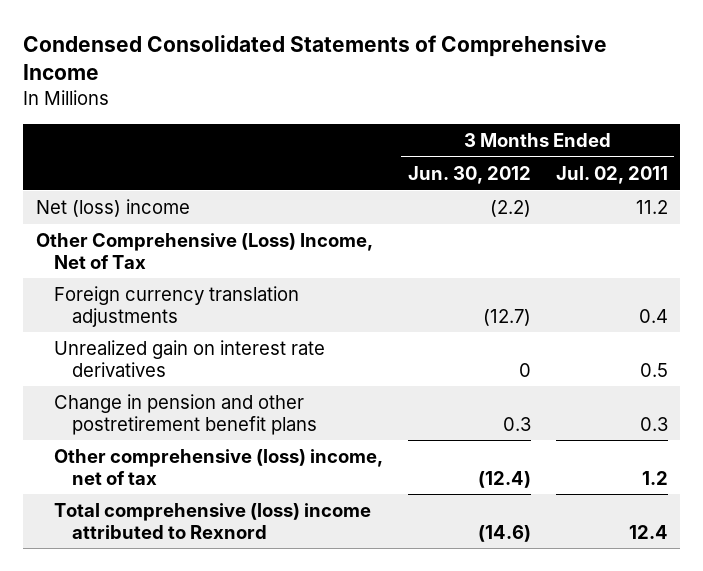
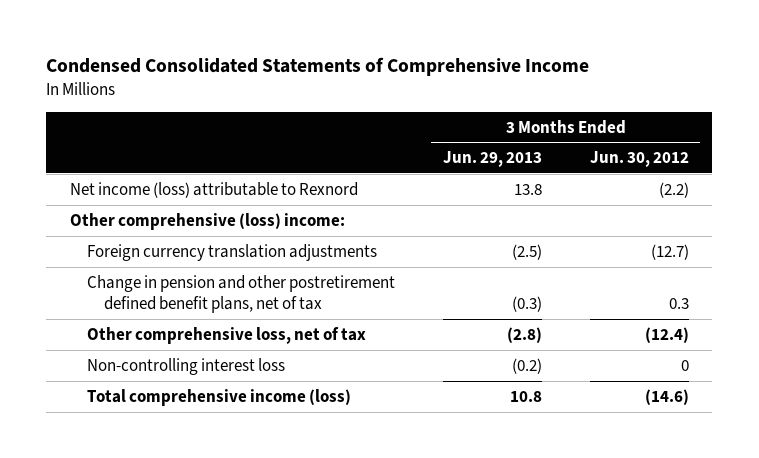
[555,165,668,184] Jul. 02, 2011 -> none
none -> [442,151,542,168] Jun. 29, 2013
[35,199,190,218] Net (loss) income -> [70,181,359,198] Net income (loss) attributable to Rexnord
[35,233,373,269] Other Comprehensive (Loss) Income, Net of Tax -> [70,212,346,230] Other comprehensive (loss) income:
[53,340,325,377] Unrealized gain on interest rate derivatives -> none
[53,394,317,435] Change in pension and other postretirement benefit plans -> [86,274,395,313] Change in pension and other postretirement defined benefit plans, net of tax
[53,449,383,485] Other comprehensive (loss) income, net of tax -> [86,326,366,344] Other comprehensive loss, net of tax
none -> [86,357,285,375] Non-controlling interest loss
[53,503,371,539] Total comprehensive (loss) income attributed to Rexnord -> [86,388,351,406] Total comprehensive income (loss)

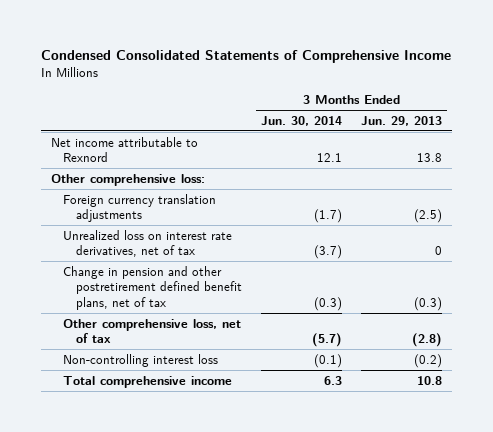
[589,151,689,168] Jun. 30, 2012 -> none
none -> [261,115,343,126] Jun. 30, 2014
[70,181,359,198] Net income (loss) attributable to Rexnord -> [50,136,198,163] Net income attributable to Rexnord
[70,212,346,230] Other comprehensive (loss) income: -> [50,173,205,186] Other comprehensive loss:
none -> [63,229,233,258] Unrealized loss on interest rate derivatives, net of tax
[86,388,351,406] Total comprehensive income (loss) -> [63,375,233,388] Total comprehensive income

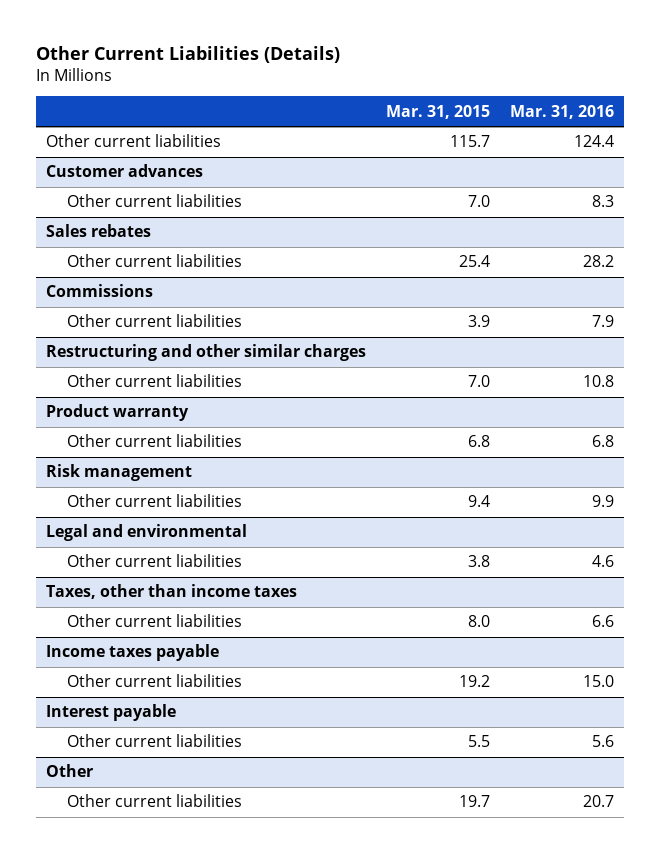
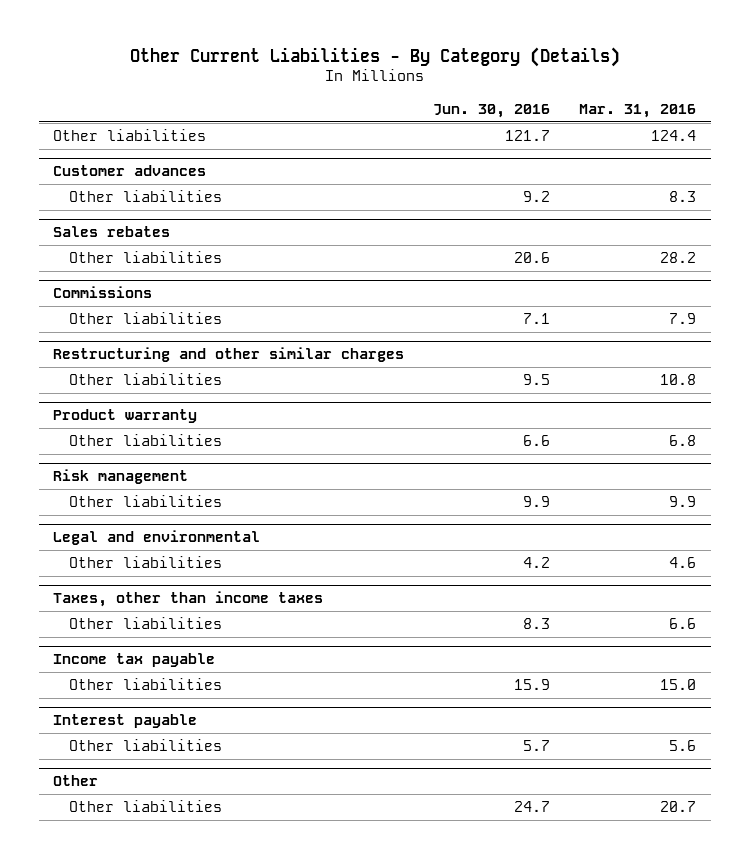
[35,45,340,63] Other Current Liabilities (Details) -> [129,46,620,67] Other Current Liabilities - By Category (Details)
[385,104,490,119] Mar. 31, 2015 -> none
none -> [433,103,551,118] Jun. 30, 2016
[45,134,221,148] Other current liabilities -> [53,129,207,142] Other liabilities
[67,194,243,208] Other current liabilities -> [68,190,222,203] Other liabilities
[67,254,243,268] Other current liabilities -> [68,251,222,264] Other liabilities
[67,314,243,328] Other current liabilities -> [68,312,222,325] Other liabilities
[67,374,243,388] Other current liabilities -> [68,373,222,386] Other liabilities
[67,434,243,448] Other current liabilities -> [68,434,222,447] Other liabilities
[67,494,243,508] Other current liabilities -> [68,495,222,508] Other liabilities
[67,554,243,568] Other current liabilities -> [68,556,222,569] Other liabilities
[67,614,243,628] Other current liabilities -> [68,617,222,630] Other liabilities
[45,644,219,662] Income taxes payable -> [53,653,216,668] Income tax payable
[67,674,243,688] Other current liabilities -> [68,678,222,691] Other liabilities
[67,734,243,748] Other current liabilities -> [68,739,222,752] Other liabilities
[67,794,243,808] Other current liabilities -> [68,800,222,813] Other liabilities

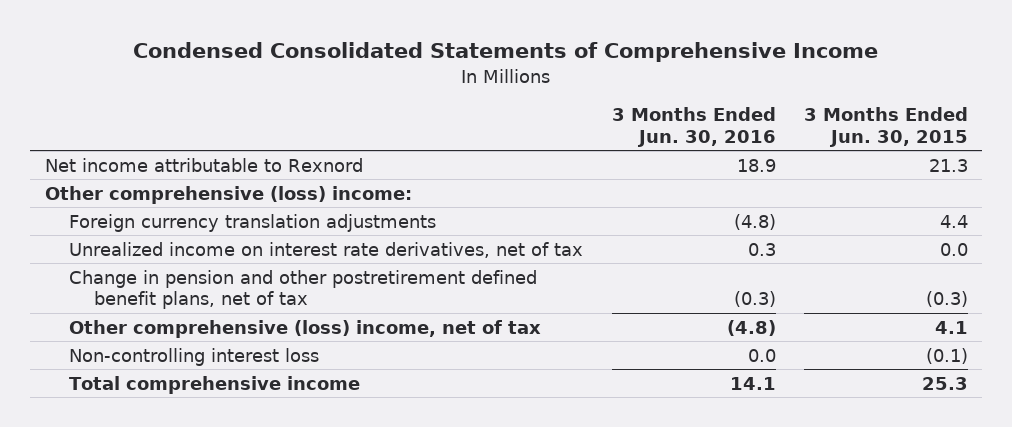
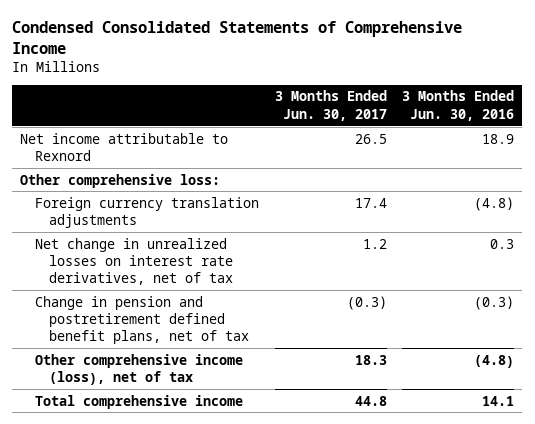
[803,107,968,147] 3 Months Ended Jun. 30, 2015 -> none
none -> [274,90,387,121] 3 Months Ended Jun. 30, 2017
[44,185,412,204] Other comprehensive (loss) income: -> [20,173,221,188] Other comprehensive loss:
[69,347,320,366] Non-controlling interest loss -> none
[69,241,584,258] Unrealized income on interest rate derivatives, net of tax -> [34,237,234,285] Net change in unrealized losses on interest rate derivatives, net of tax
[69,269,538,309] Change in pension and other postretirement defined benefit plans, net of tax -> [34,295,250,344] Change in pension and postretirement defined benefit plans, net of tax
[69,319,542,338] Other comprehensive (loss) income, net of tax -> [34,353,243,385] Other comprehensive income (loss), net of tax

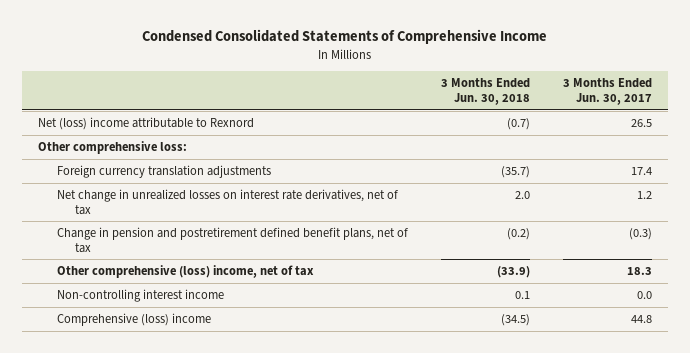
[402,90,515,121] 3 Months Ended Jun. 30, 2016 -> none
none -> [440,78,530,106] 3 Months Ended Jun. 30, 2018
[20,132,229,161] Net income attributable to Rexnord -> [38,117,255,131] Net (loss) income attributable to Rexnord
[34,353,243,385] Other comprehensive income (loss), net of tax -> [56,265,314,279] Other comprehensive (loss) income, net of tax
none -> [56,289,224,303] Non-controlling interest income
[34,394,243,409] Total comprehensive income -> [56,313,211,327] Comprehensive (loss) income

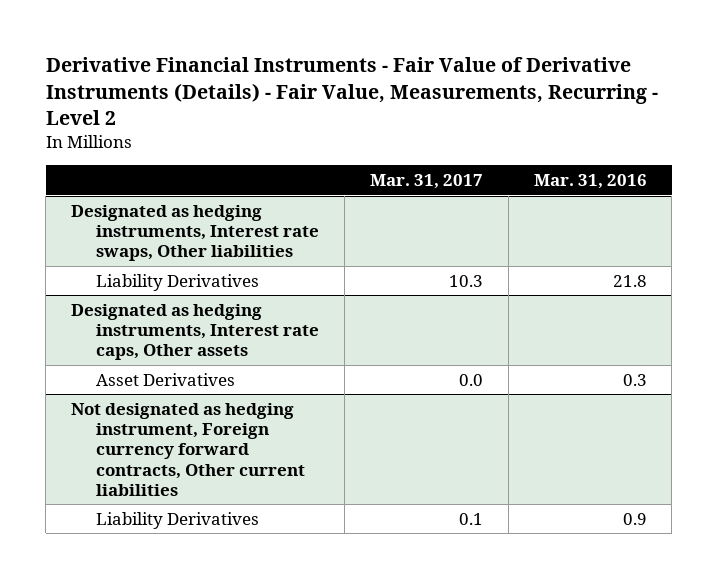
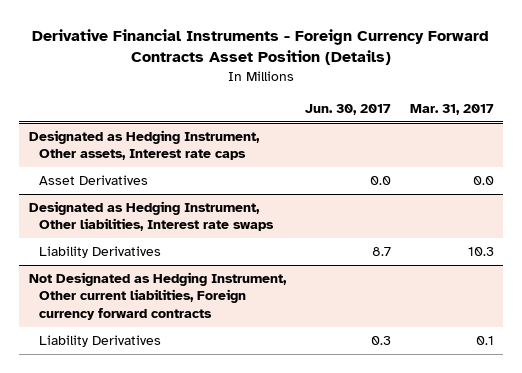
[45,57,658,126] Derivative Financial Instruments - Fair Value of Derivative Instruments (Details) - Fair Value, Measurements, Recurring - Level 2 -> [32,28,490,66] Derivative Financial Instruments - Foreign Currency Forward Contracts Asset Position (Details)
[533,174,647,190] Mar. 31, 2016 -> none
none -> [304,103,391,115] Jun. 30, 2017
[71,204,320,262] Designated as hedging instruments, Interest rate swaps, Other liabilities -> none
[96,273,260,291] Liability Derivatives -> none
[71,303,320,361] Designated as hedging instruments, Interest rate caps, Other assets -> [28,130,260,161] Designated as Hedging Instrument, Other assets, Interest rate caps
none -> [28,201,275,232] Designated as Hedging Instrument, Other liabilities, Interest rate swaps
none -> [39,246,162,259] Liability Derivatives
[71,402,306,496] Not designated as hedging instrument, Foreign currency forward contracts, Other current liabilities -> [28,272,287,320] Not Designated as Hedging Instrument, Other current liabilities, Foreign currency forward contracts

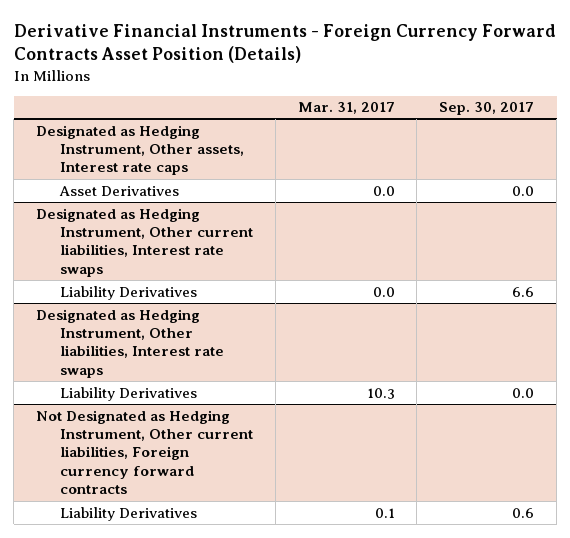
[304,103,391,115] Jun. 30, 2017 -> none
none -> [439,102,535,116] Sep. 30, 2017
none -> [36,207,253,277] Designated as Hedging Instrument, Other current liabilities, Interest rate swaps
none -> [59,285,197,300] Liability Derivatives

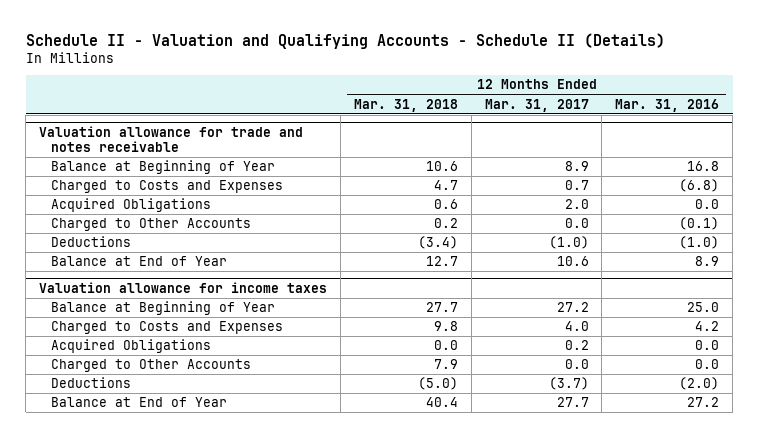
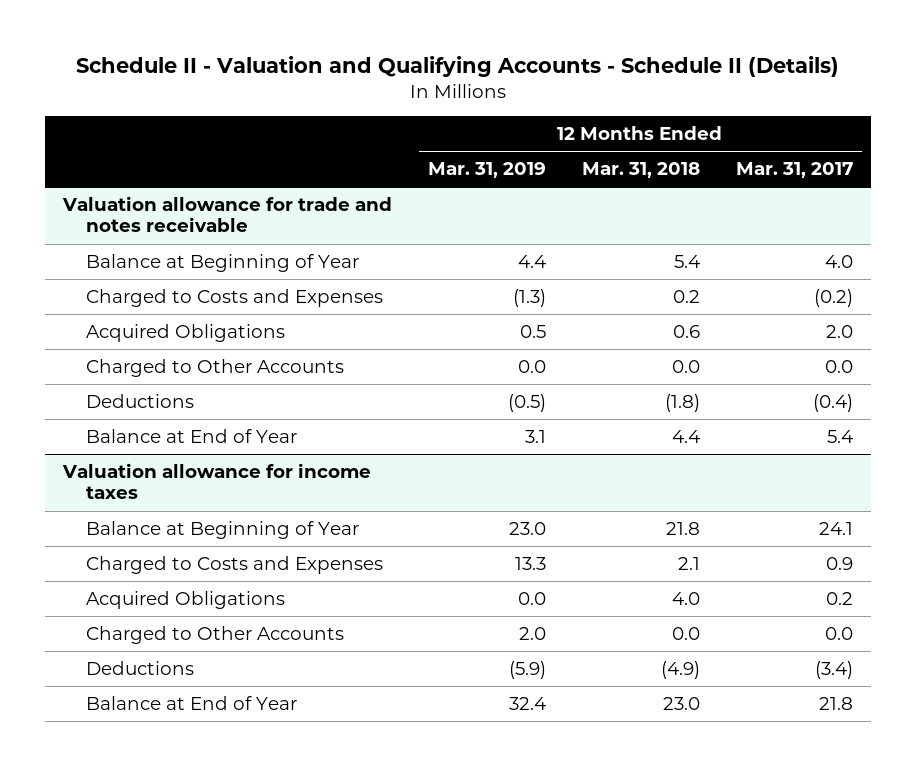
[615,98,720,112] Mar. 31, 2016 -> none
none -> [427,162,546,179] Mar. 31, 2019
[425,161,458,172] 10.6 -> [673,254,700,268] 5.4
[564,161,589,172] 8.9 -> [825,254,854,268] 4.0
[433,180,458,191] 4.7 -> [672,289,700,303] 0.2
[564,180,589,191] 0.7 -> [814,288,854,307] (0.2)
[433,218,458,229] 0.2 -> [671,359,700,373] 0.0
[417,236,458,250] (3.4) -> [664,393,700,412] (1.8)
[548,236,589,250] (1.0) -> [813,393,854,412] (0.4)
[425,256,458,267] 12.7 -> [671,429,700,443] 4.4
[556,256,589,267] 10.6 -> [827,429,854,443] 5.4
[425,302,458,313] 27.7 -> [665,521,700,535] 21.8
[556,302,589,313] 27.2 -> [819,521,854,535] 24.1
[433,321,458,332] 9.8 -> [677,556,700,570] 2.1
[564,321,589,332] 4.0 -> [826,556,854,570] 0.9
[433,340,458,351] 0.0 -> [671,591,700,605] 4.0
[433,359,458,370] 7.9 -> [671,626,700,640] 0.0
[417,377,458,391] (5.0) -> [660,660,700,679] (4.9)
[548,377,589,391] (3.7) -> [815,660,854,679] (3.4)
[425,397,458,408] 40.4 -> [662,696,700,710] 23.0
[556,397,589,408] 27.7 -> [819,696,854,710] 21.8

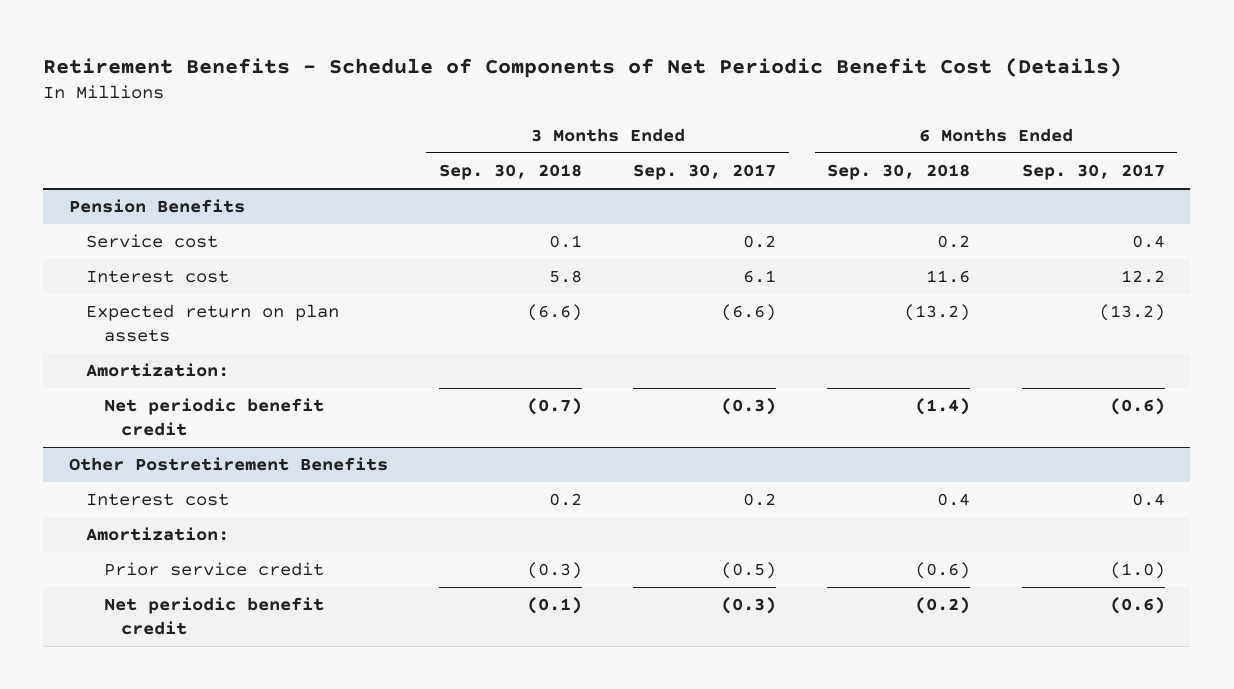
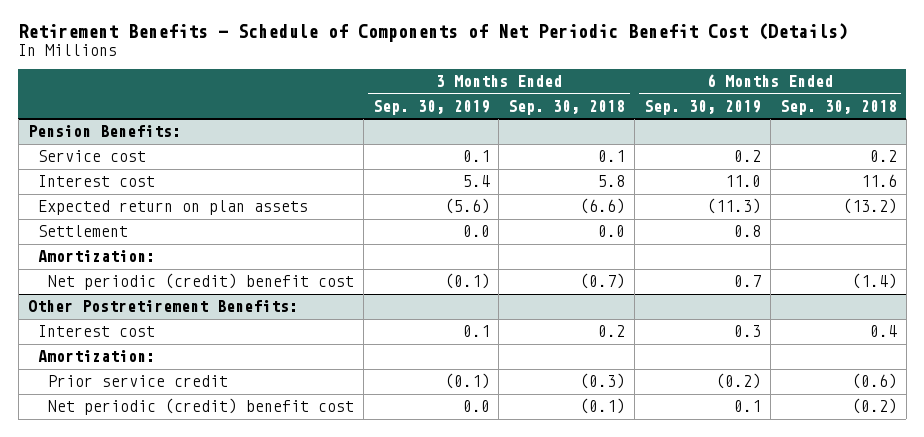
[633,164,777,181] Sep. 30, 2017 -> none
[1021,164,1165,181] Sep. 30, 2017 -> none
none -> [372,100,490,116] Sep. 30, 2019
none -> [643,100,761,116] Sep. 30, 2019
[68,199,245,214] Pension Benefits -> [27,125,181,138] Pension Benefits:
none -> [37,225,128,238] Settlement
[103,398,324,436] Net periodic benefit credit -> [47,273,354,291] Net periodic (credit) benefit cost
[68,457,388,472] Other Postretirement Benefits -> [27,300,298,313] Other Postretirement Benefits:
[103,597,324,635] Net periodic benefit credit -> [47,398,354,416] Net periodic (credit) benefit cost

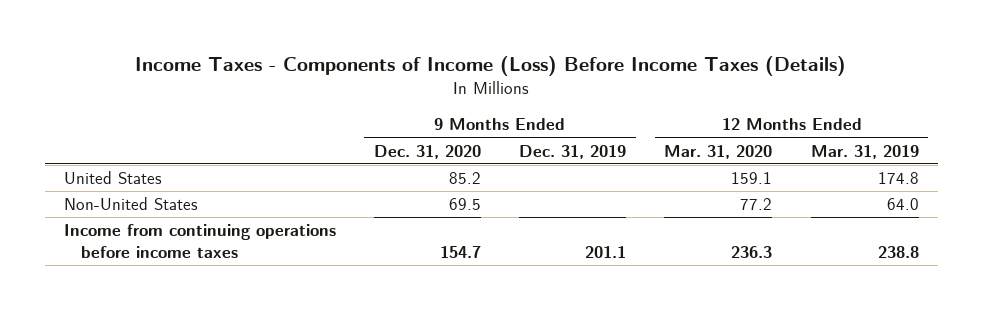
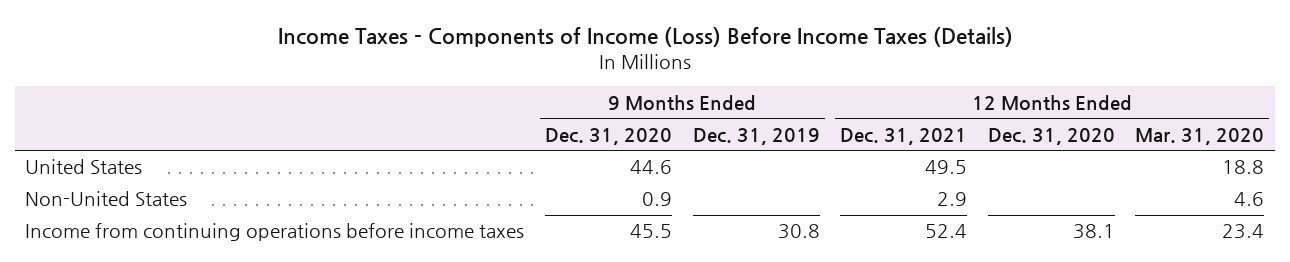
[810,144,919,159] Mar. 31, 2019 -> none
none -> [840,127,968,145] Dec. 31, 2021
none -> [987,127,1115,145] Dec. 31, 2020
[448,172,481,185] 85.2 -> [629,160,672,175] 44.6
[731,172,773,185] 159.1 -> [1222,160,1265,175] 18.8
[448,198,481,211] 69.5 -> [641,192,672,207] 0.9
[740,198,773,211] 77.2 -> [1234,192,1265,207] 4.6
[439,245,481,258] 154.7 -> [629,224,672,239] 45.5
[585,245,627,258] 201.1 -> [777,224,820,240] 30.8
[731,245,773,258] 236.3 -> [1222,224,1265,240] 23.4

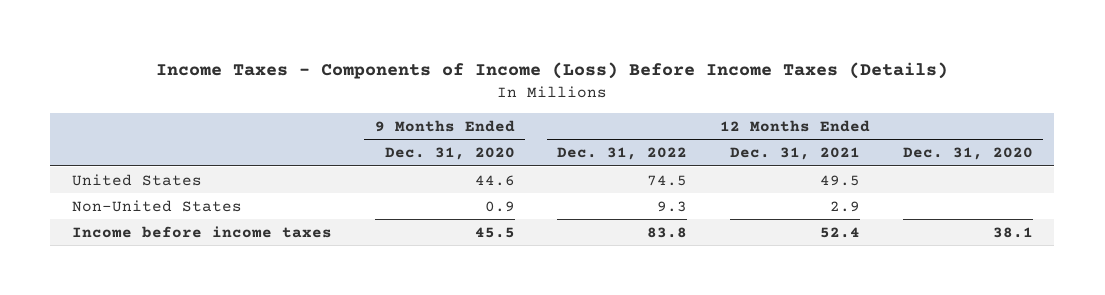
[692,127,820,145] Dec. 31, 2019 -> none
[1135,127,1265,145] Mar. 31, 2020 -> none
none -> [557,147,688,161] Dec. 31, 2022
[25,223,525,242] Income from continuing operations before income taxes -> [71,225,332,238] Income before income taxes

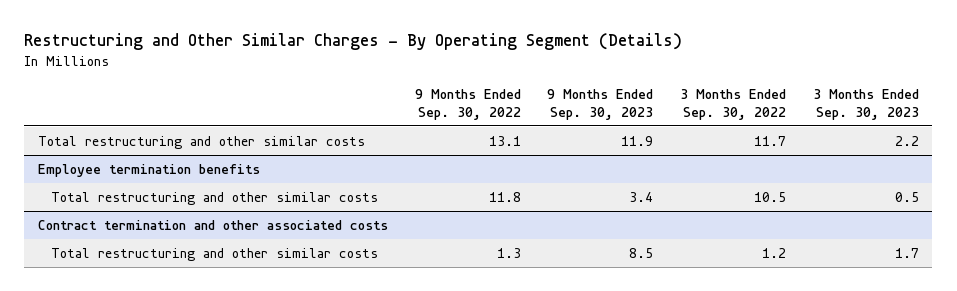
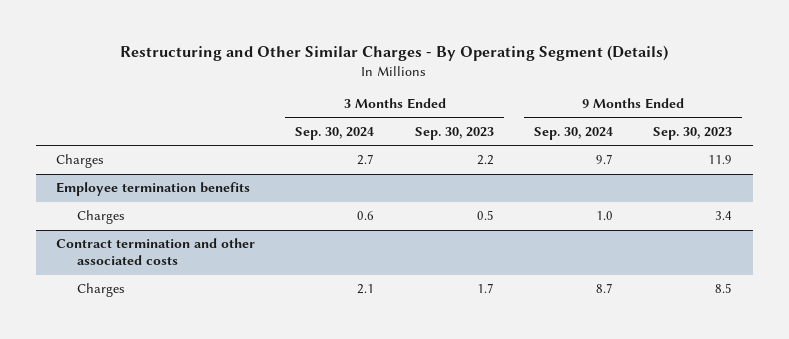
[414,88,521,120] 9 Months Ended Sep. 30, 2022 -> none
[680,88,787,120] 3 Months Ended Sep. 30, 2022 -> none
none -> [295,126,375,140] Sep. 30, 2024
none -> [534,126,614,140] Sep. 30, 2024
[37,135,365,149] Total restructuring and other similar costs -> [56,154,105,169] Charges
[51,191,379,205] Total restructuring and other similar costs -> [76,210,125,225] Charges
[51,247,379,261] Total restructuring and other similar costs -> [76,283,125,298] Charges

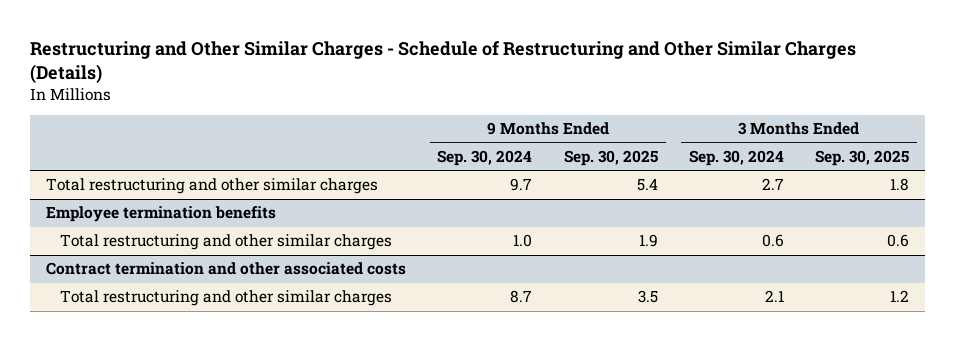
[120,45,669,62] Restructuring and Other Similar Charges - By Operating Segment (Details) -> [30,40,857,83] Restructuring and Other Similar Charges - Schedule of Restructuring and Other Similar Charges (Details)
[414,126,494,140] Sep. 30, 2023 -> none
[653,126,733,140] Sep. 30, 2023 -> none
none -> [563,150,658,167] Sep. 30, 2025
none -> [815,150,910,167] Sep. 30, 2025
[56,154,105,169] Charges -> [46,178,379,195] Total restructuring and other similar charges
[76,210,125,225] Charges -> [60,234,393,251] Total restructuring and other similar charges
[76,283,125,298] Charges -> [60,290,393,307] Total restructuring and other similar charges

